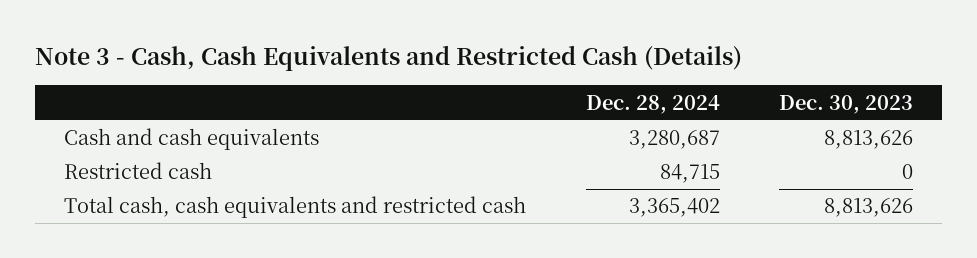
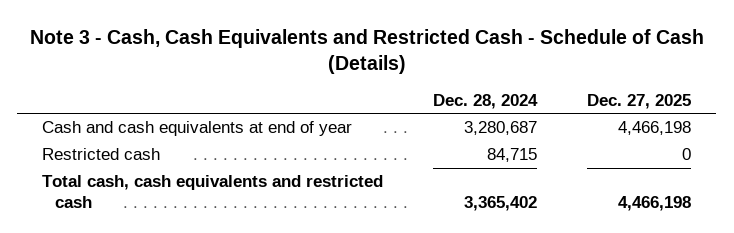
[34,45,742,72] Note 3 - Cash, Cash Equivalents and Restricted Cash (Details) -> [29,28,704,74] Note 3 - Cash, Cash Equivalents and Restricted Cash - Schedule of Cash (Details)
[778,94,913,114] Dec. 30, 2023 -> none
none -> [587,93,692,109] Dec. 27, 2025
[64,128,320,151] Cash and cash equivalents -> [42,121,353,137] Cash and cash equivalents at end of year

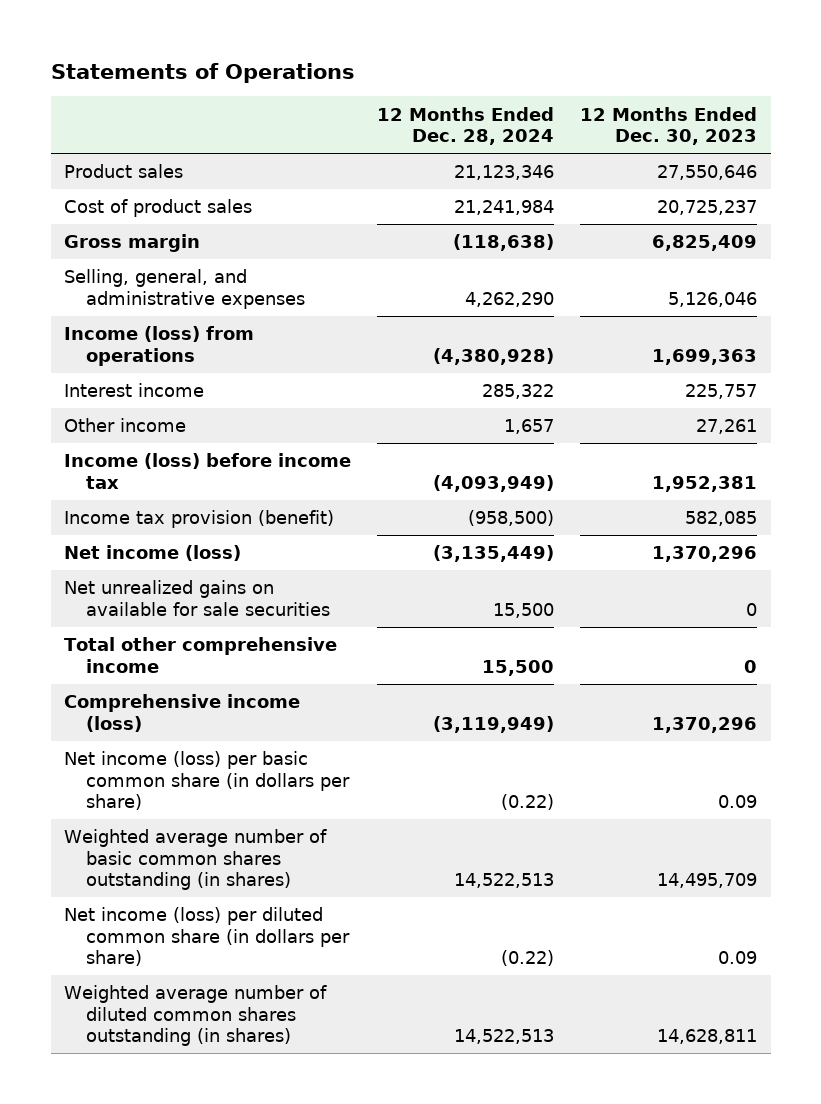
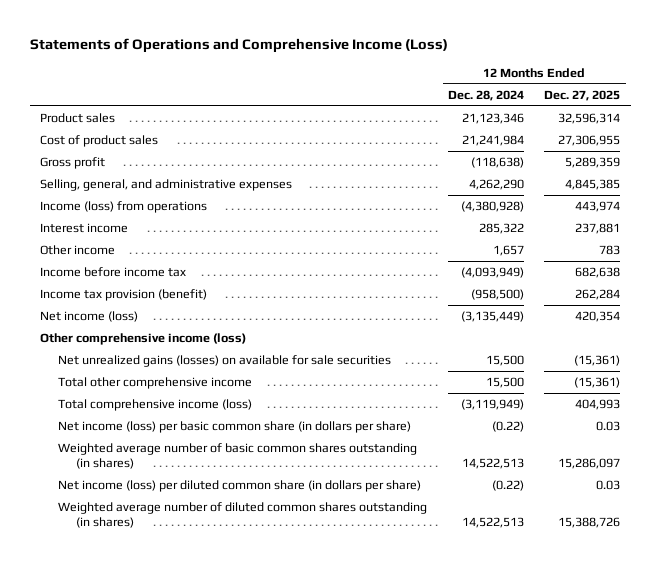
[50,62,355,83] Statements of Operations -> [29,38,448,54] Statements of Operations and Comprehensive Income (Loss)
[580,106,758,146] 12 Months Ended Dec. 30, 2023 -> none
none -> [544,89,621,101] Dec. 27, 2025
[63,234,200,253] Gross margin -> [40,157,106,170] Gross profit
[63,453,351,489] Income (loss) before income tax -> [40,267,187,278] Income before income tax
none -> [40,333,247,346] Other comprehensive income (loss)
[63,580,331,616] Net unrealized gains on available for sale securities -> [58,355,392,368] Net unrealized gains (losses) on available for sale securities
[63,694,300,732] Comprehensive income (loss) -> [58,399,253,412] Total comprehensive income (loss)

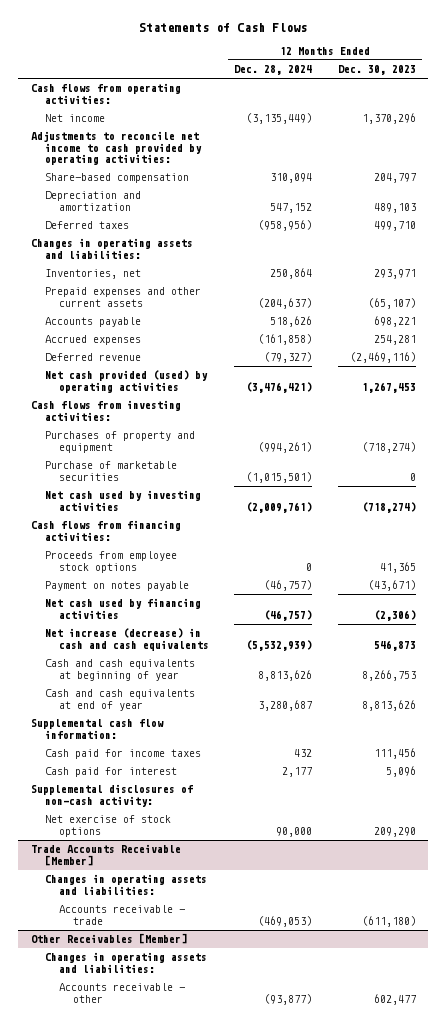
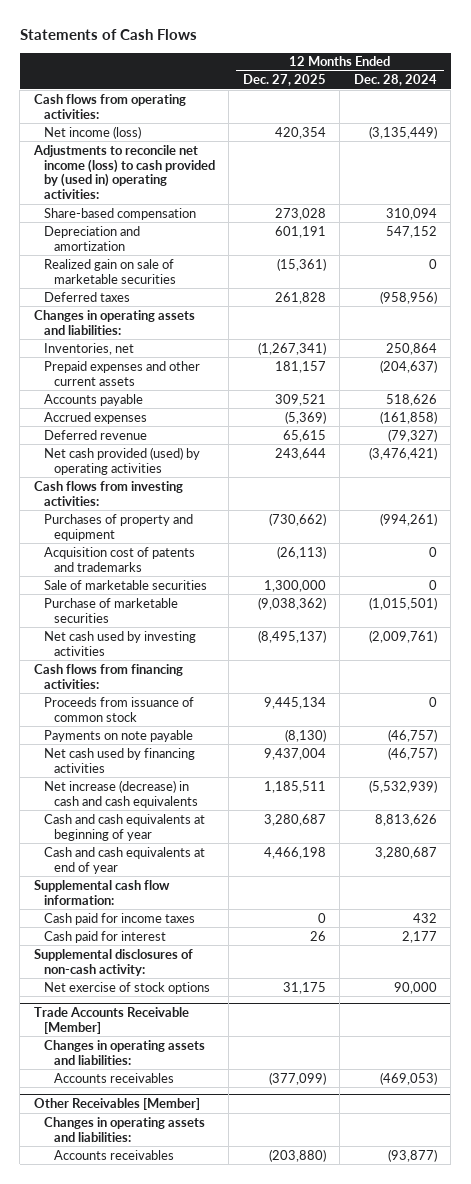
[337,64,416,75] Dec. 30, 2023 -> none
none -> [242,74,326,87] Dec. 27, 2025
[45,114,106,123] Net income -> [43,125,141,139] Net income (loss)
[30,131,203,165] Adjustments to reconcile net income to cash provided by operating activities: -> [32,144,215,200] Adjustments to reconcile net income (loss) to cash provided by (used in) operating activities:
none -> [43,258,176,284] Realized gain on sale of marketable securities
none -> [43,546,195,572] Acquisition cost of patents and trademarks
none -> [43,579,207,590] Sale of marketable securities
[45,551,178,573] Proceeds from employee stock options -> none
none -> [43,696,194,722] Proceeds from issuance of common stock
[45,581,190,592] Payment on notes payable -> [43,729,193,742] Payments on note payable
[59,905,186,925] Accounts receivable - trade -> [53,1072,174,1083] Accounts receivables
[59,983,186,1003] Accounts receivable - other -> [53,1149,174,1160] Accounts receivables

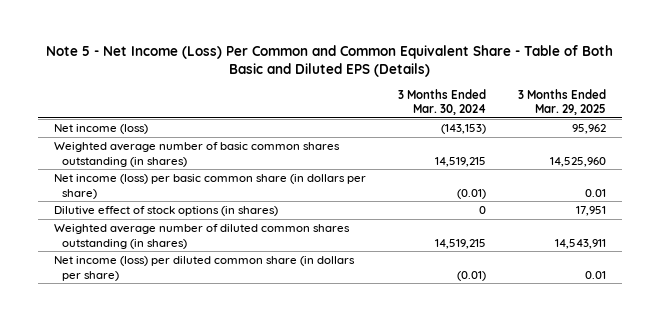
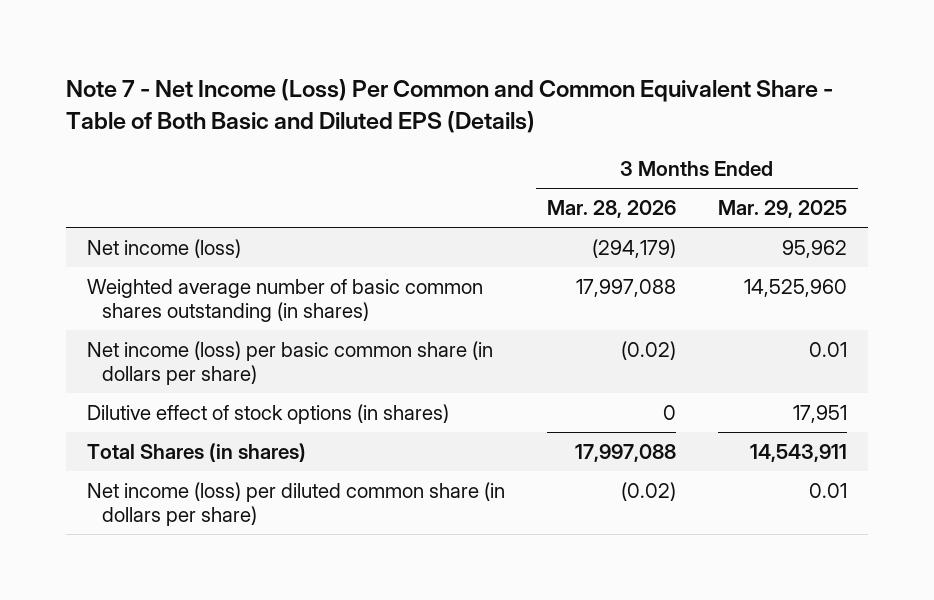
[45,44,613,77] Note 5 - Net Income (Loss) Per Common and Common Equivalent Share - Table of Both Basic and Diluted EPS (Details) -> [65,79,833,133] Note 7 - Net Income (Loss) Per Common and Common Equivalent Share - Table of Both Basic and Diluted EPS (Details)
[397,88,486,116] 3 Months Ended Mar. 30, 2024 -> none
none -> [546,199,676,218] Mar. 28, 2026
[53,224,350,249] Weighted average number of diluted common shares outstanding (in shares) -> [86,442,306,462] Total Shares (in shares)

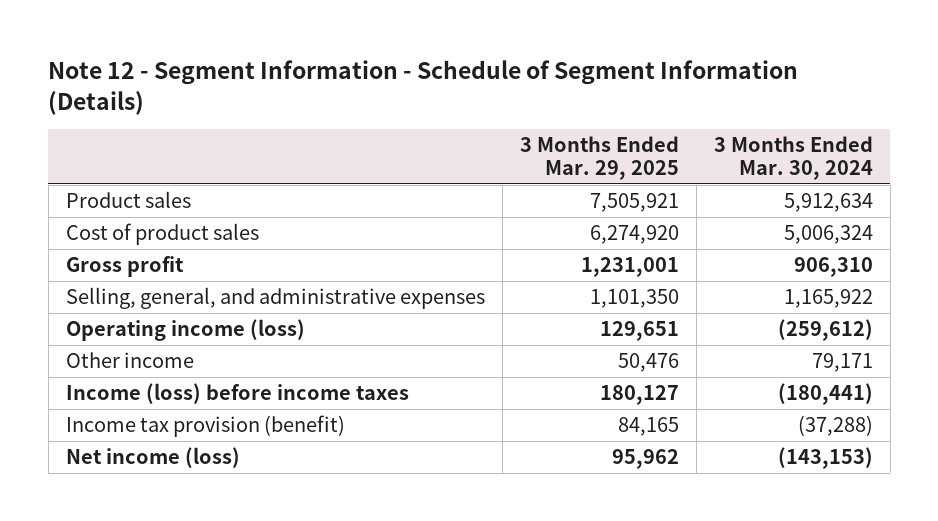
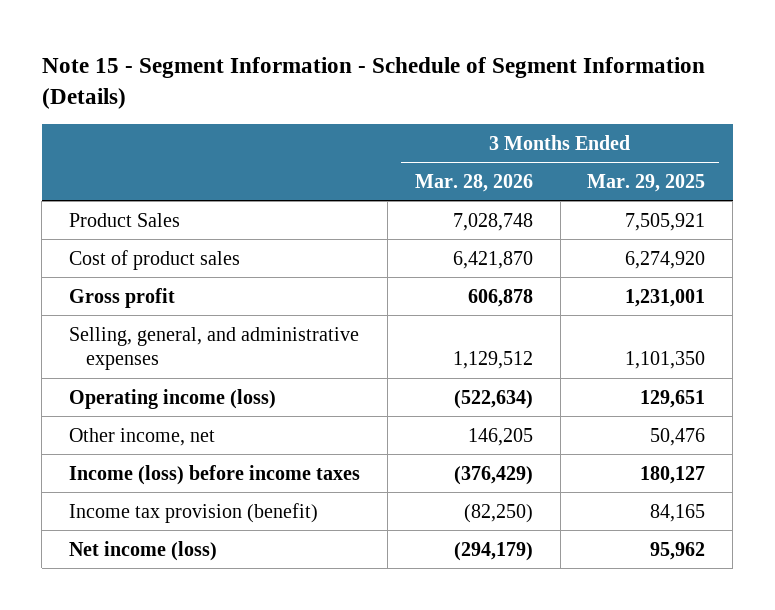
[48,59,799,115] Note 12 - Segment Information - Schedule of Segment Information (Details) -> [41,56,705,109] Note 15 - Segment Information - Schedule of Segment Information (Details)
[713,136,873,181] 3 Months Ended Mar. 30, 2024 -> none
none -> [414,173,533,192] Mar. 28, 2026
[65,191,191,209] Product sales -> [69,212,181,227] Product Sales
[65,352,194,369] Other income -> [69,427,216,446] Other income, net

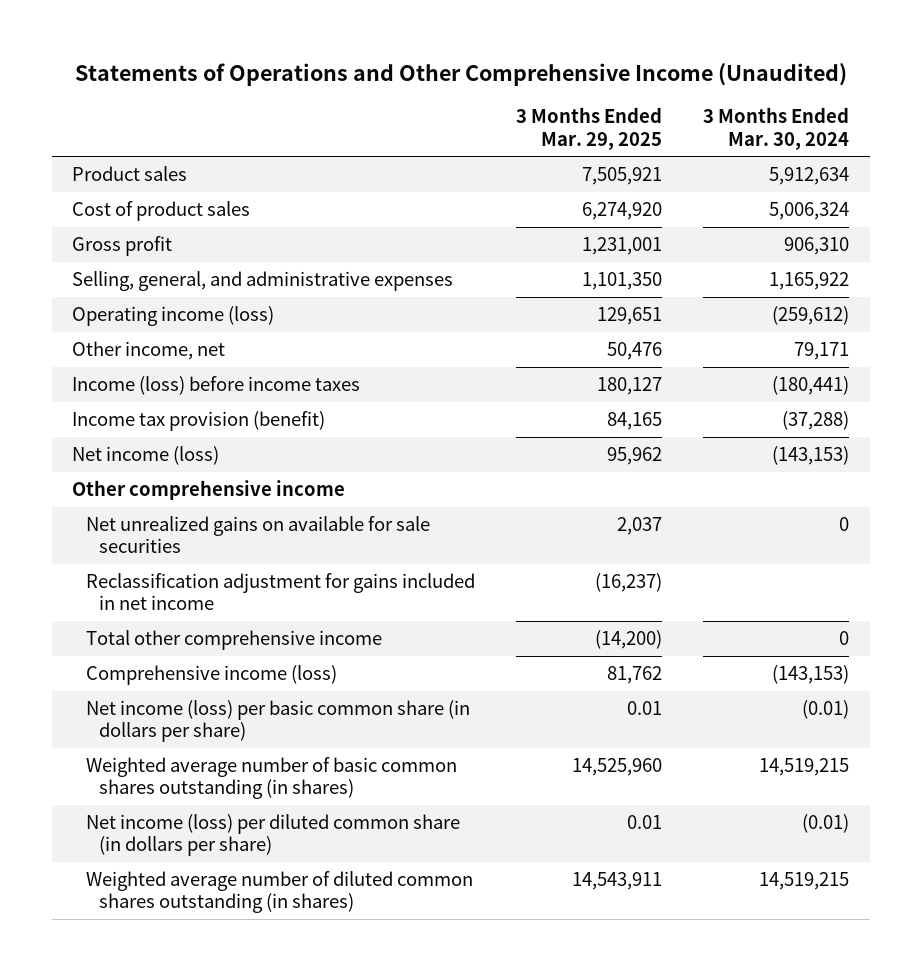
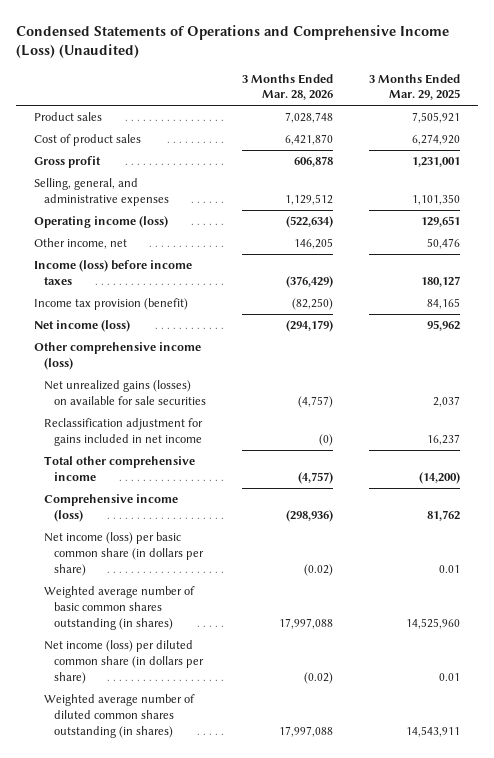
[74,62,847,86] Statements of Operations and Other Comprehensive Income (Unaudited) -> [16,24,450,59] Condensed Statements of Operations and Comprehensive Income (Loss) (Unaudited)
[703,107,850,150] 3 Months Ended Mar. 30, 2024 -> none
none -> [242,73,334,101] 3 Months Ended Mar. 28, 2026
[72,480,346,501] Other comprehensive income -> [34,342,202,370] Other comprehensive income (loss)
[85,516,430,554] Net unrealized gains on available for sale securities -> [44,380,207,405] Net unrealized gains (losses) on available for sale securities
[595,573,663,593] (16,237) -> [427,433,461,445] 16,237

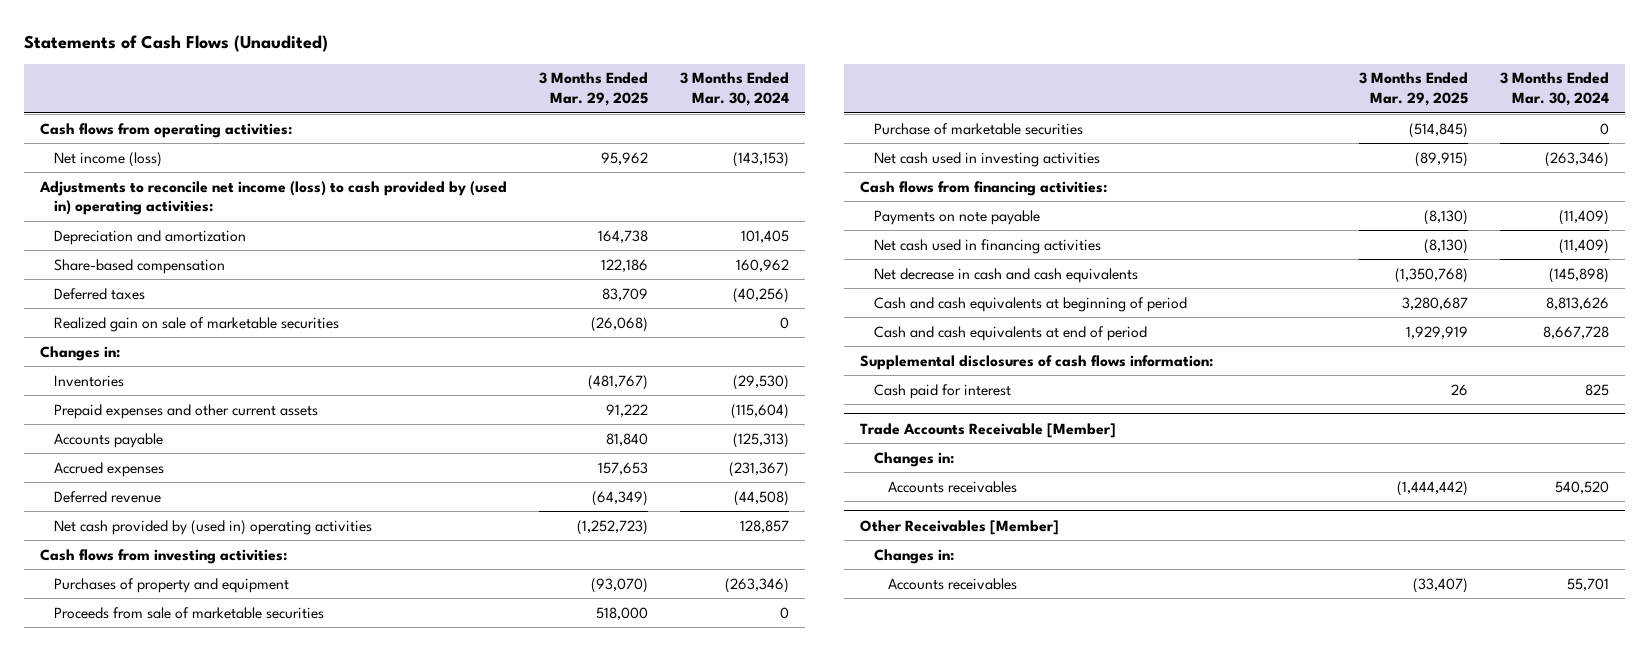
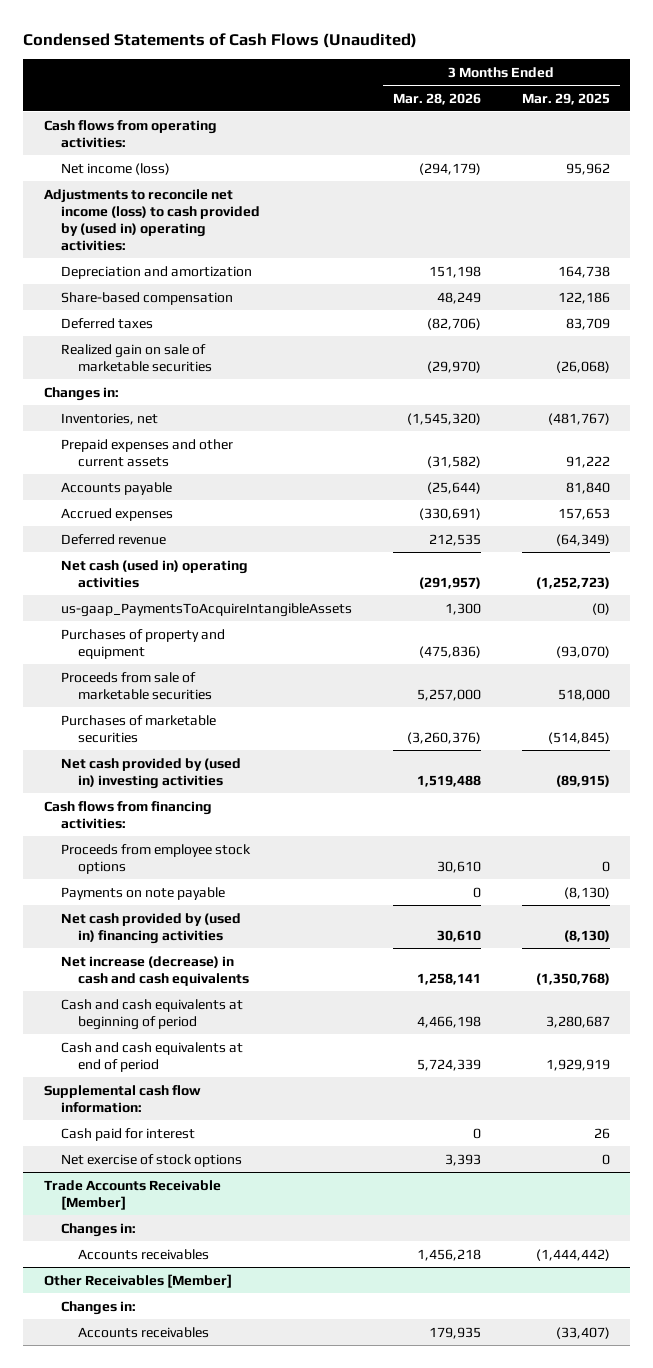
[24,35,329,53] Statements of Cash Flows (Unaudited) -> [23,33,418,49] Condensed Statements of Cash Flows (Unaudited)
[680,72,790,107] 3 Months Ended Mar. 30, 2024 -> none
none -> [392,92,481,105] Mar. 28, 2026
[54,374,125,387] Inventories -> [60,412,158,425] Inventories, net
[40,548,288,564] Cash flows from investing activities: -> none
[54,519,373,535] Net cash provided by (used in) operating activities -> [60,559,248,588] Net cash (used in) operating activities
none -> [60,602,352,617] us-gaap_PaymentsToAcquireIntangibleAssets
[874,122,1084,135] Purchase of marketable securities -> [60,714,216,743] Purchases of marketable securities
[874,151,1101,167] Net cash used in investing activities -> [60,757,241,789] Net cash provided by (used in) investing activities
none -> [60,843,251,874] Proceeds from employee stock options
[874,238,1102,254] Net cash used in financing activities -> [60,912,241,944] Net cash provided by (used in) financing activities
[874,267,1139,283] Net decrease in cash and cash equivalents -> [60,955,250,986] Net increase (decrease) in cash and cash equivalents
[859,354,1213,370] Supplemental disclosures of cash flows information: -> [43,1084,201,1113] Supplemental cash flow information:
none -> [60,1153,242,1167] Net exercise of stock options

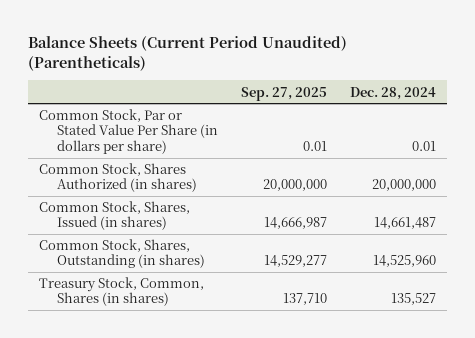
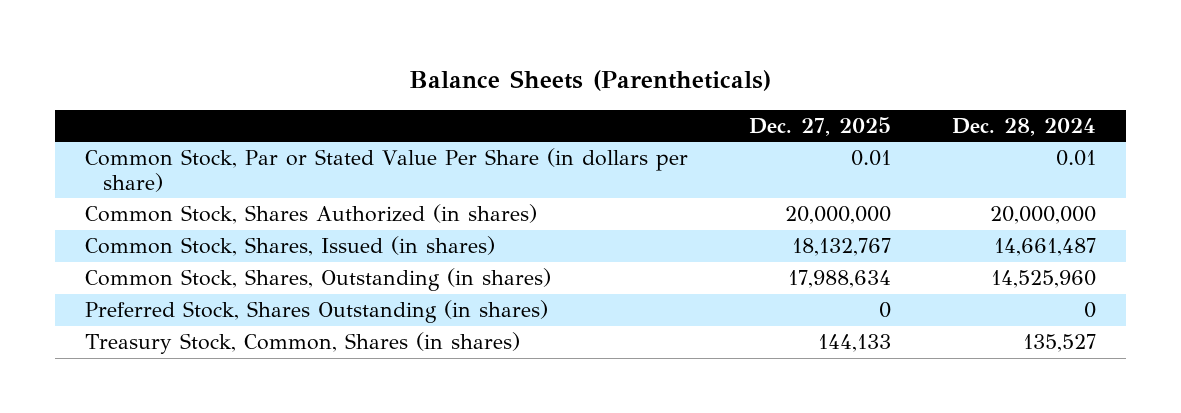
[27,35,347,71] Balance Sheets (Current Period Unaudited) (Parentheticals) -> [409,70,772,92] Balance Sheets (Parentheticals)
[240,86,327,101] Sep. 27, 2025 -> none
none -> [748,116,891,136] Dec. 27, 2025
none -> [85,300,549,324] Preferred Stock, Shares Outstanding (in shares)

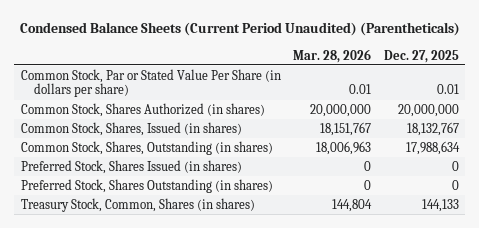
[409,70,772,92] Balance Sheets (Parentheticals) -> [19,22,460,37] Condensed Balance Sheets (Current Period Unaudited) (Parentheticals)
[951,117,1096,136] Dec. 28, 2024 -> none
none -> [293,48,372,63] Mar. 28, 2026
none -> [20,159,242,174] Preferred Stock, Shares Issued (in shares)

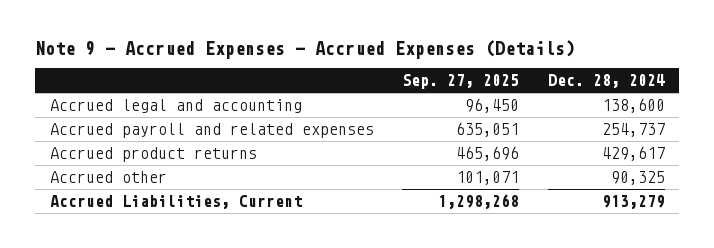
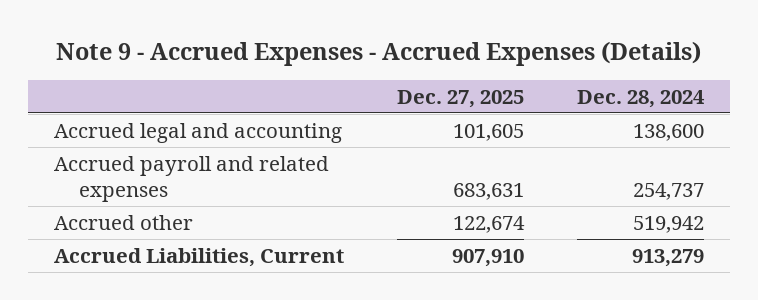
[402,74,520,90] Sep. 27, 2025 -> none
none -> [396,90,524,109] Dec. 27, 2025
[49,146,257,162] Accrued product returns -> none
[610,170,665,185] 90,325 -> [632,215,704,233] 519,942

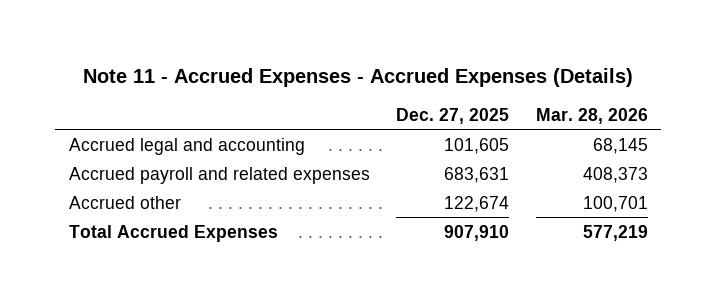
[55,40,701,66] Note 9 - Accrued Expenses - Accrued Expenses (Details) -> [83,67,634,87] Note 11 - Accrued Expenses - Accrued Expenses (Details)
[576,90,705,109] Dec. 28, 2024 -> none
none -> [535,107,648,124] Mar. 28, 2026
[54,247,345,267] Accrued Liabilities, Current -> [68,224,278,242] Total Accrued Expenses

